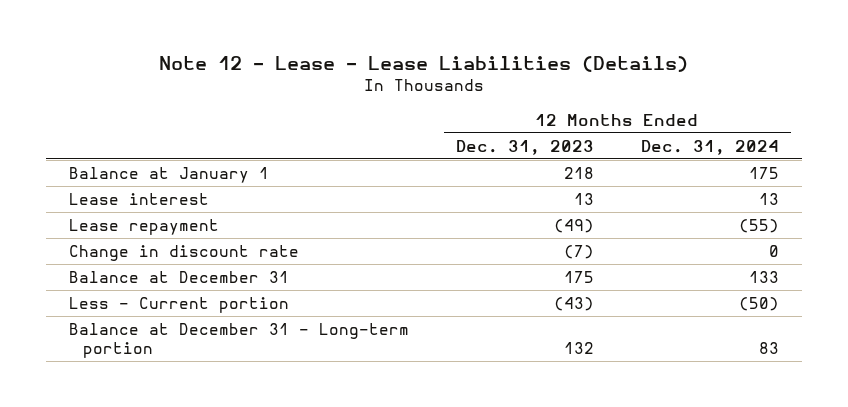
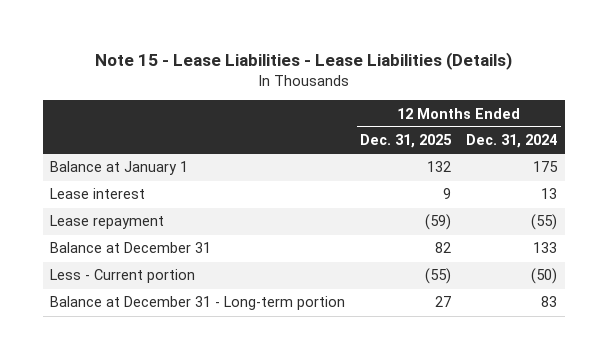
[159,55,689,72] Note 12 - Lease - Lease Liabilities (Details) -> [94,51,512,70] Note 15 - Lease Liabilities - Lease Liabilities (Details)
[456,139,595,155] Dec. 31, 2023 -> none
none -> [360,134,453,149] Dec. 31, 2025
[69,244,300,261] Change in discount rate -> none

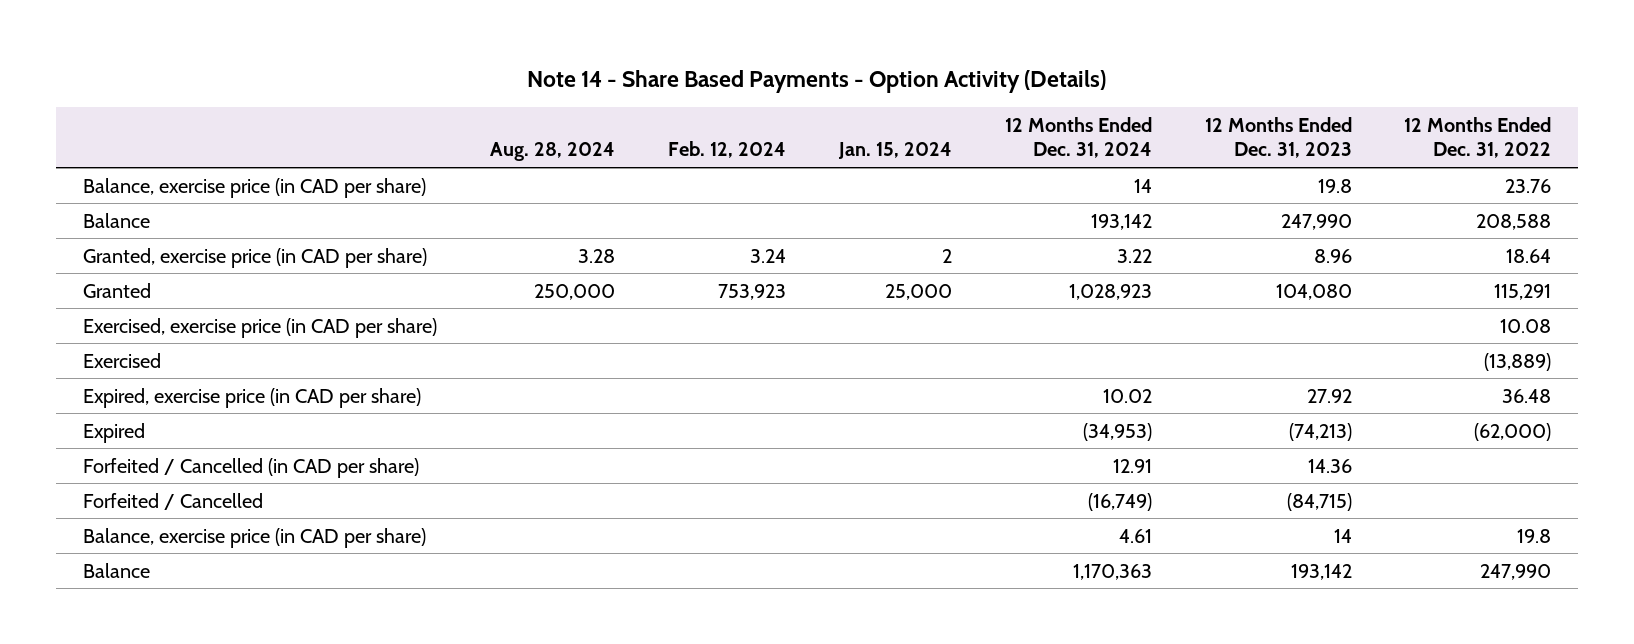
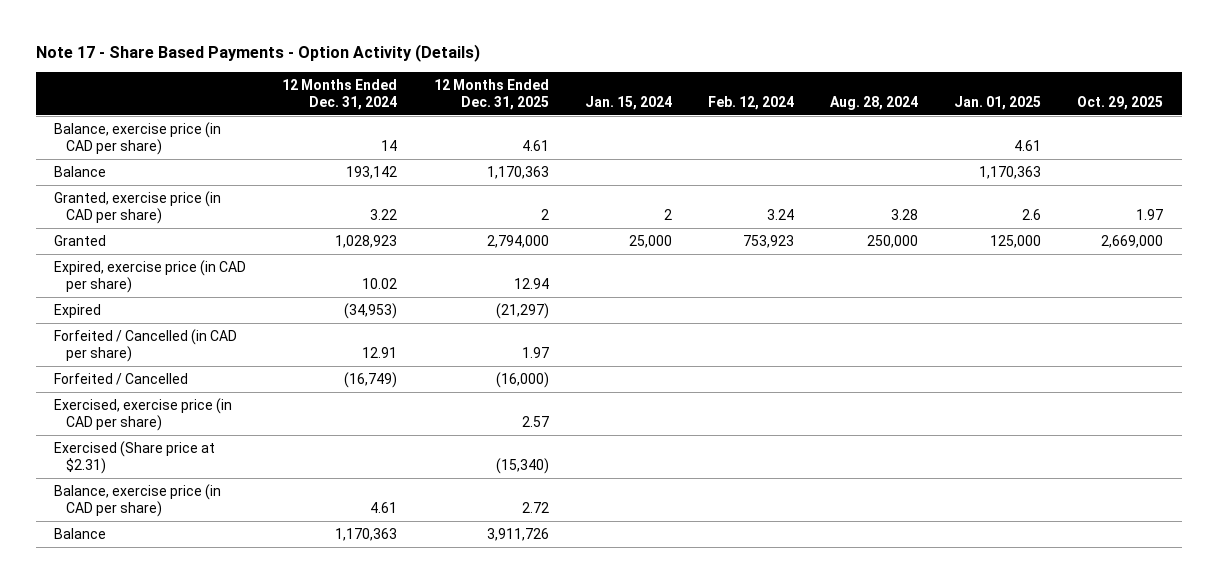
[527,70,1107,94] Note 14 - Share Based Payments - Option Activity (Details) -> [36,43,481,62] Note 17 - Share Based Payments - Option Activity (Details)
[1204,116,1352,159] 12 Months Ended Dec. 31, 2023 -> none
[1404,116,1552,159] 12 Months Ended Dec. 31, 2022 -> none
none -> [433,78,549,110] 12 Months Ended Dec. 31, 2025
none -> [954,95,1042,110] Jan. 01, 2025
none -> [1077,95,1164,110] Oct. 29, 2025
[82,352,161,368] Exercised -> none
[82,317,437,338] Exercised, exercise price (in CAD per share) -> [54,397,233,431] Exercised, exercise price (in CAD per share)
none -> [54,440,216,474] Exercised (Share price at $2.31)

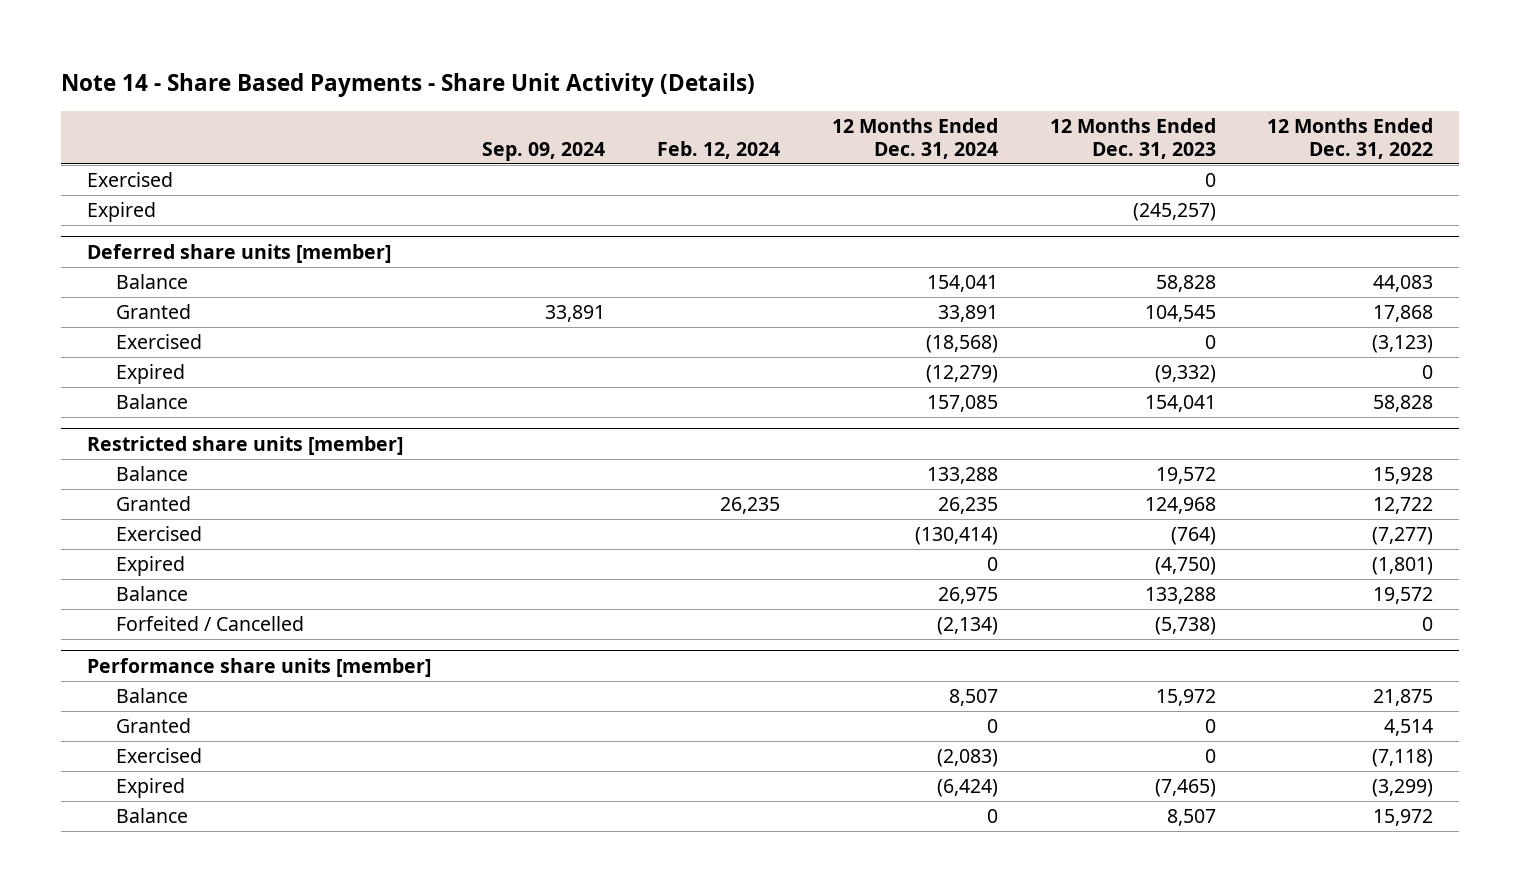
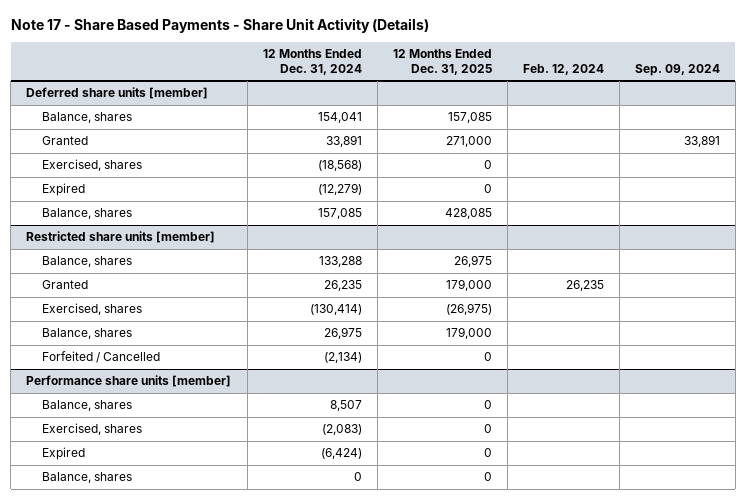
[60,73,755,98] Note 14 - Share Based Payments - Share Unit Activity (Details) -> [10,17,429,33] Note 17 - Share Based Payments - Share Unit Activity (Details)
[1049,117,1216,159] 12 Months Ended Dec. 31, 2023 -> none
[1267,117,1434,159] 12 Months Ended Dec. 31, 2022 -> none
none -> [392,48,492,75] 12 Months Ended Dec. 31, 2025
[86,172,173,188] Exercised -> none
[86,202,156,223] Expired -> none
[116,274,189,290] Balance -> [41,112,132,124] Balance, shares
[116,334,203,350] Exercised -> [41,159,142,172] Exercised, shares
[116,394,189,410] Balance -> [41,208,132,220] Balance, shares
[116,466,189,482] Balance -> [41,256,132,268] Balance, shares
[116,556,186,577] Expired -> none
[116,526,203,542] Exercised -> [41,303,142,316] Exercised, shares
[116,586,189,602] Balance -> [41,328,132,340] Balance, shares
[116,718,192,734] Granted -> none
[116,688,189,704] Balance -> [41,400,132,412] Balance, shares
[116,748,203,764] Exercised -> [41,423,142,436] Exercised, shares
[116,808,189,824] Balance -> [41,472,132,484] Balance, shares

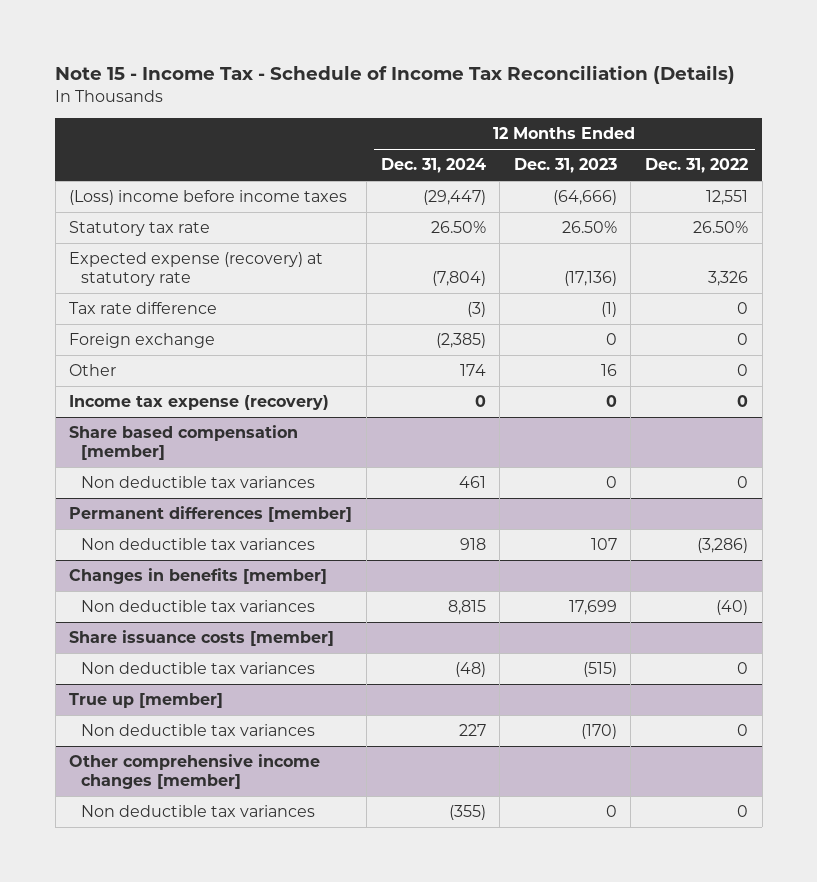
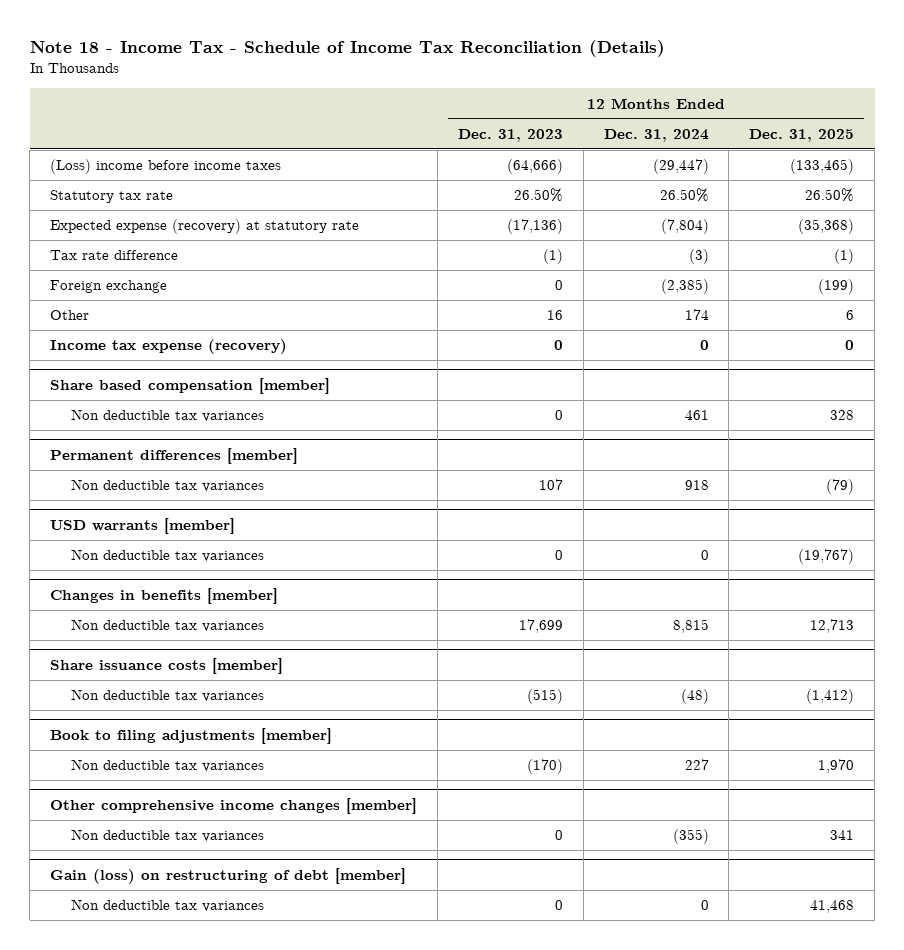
[55,65,736,85] Note 15 - Income Tax - Schedule of Income Tax Reconciliation (Details) -> [29,40,665,58] Note 18 - Income Tax - Schedule of Income Tax Reconciliation (Details)
[644,158,748,174] Dec. 31, 2022 -> none
none -> [749,128,855,142] Dec. 31, 2025
none -> [50,517,236,534] USD warrants [member]
none -> [70,549,264,563] Non deductible tax variances
[69,693,224,709] True up [member] -> none
none -> [50,727,333,744] Book to filing adjustments [member]
none -> [50,867,407,884] Gain (loss) on restructuring of debt [member]
none -> [70,899,264,913] Non deductible tax variances

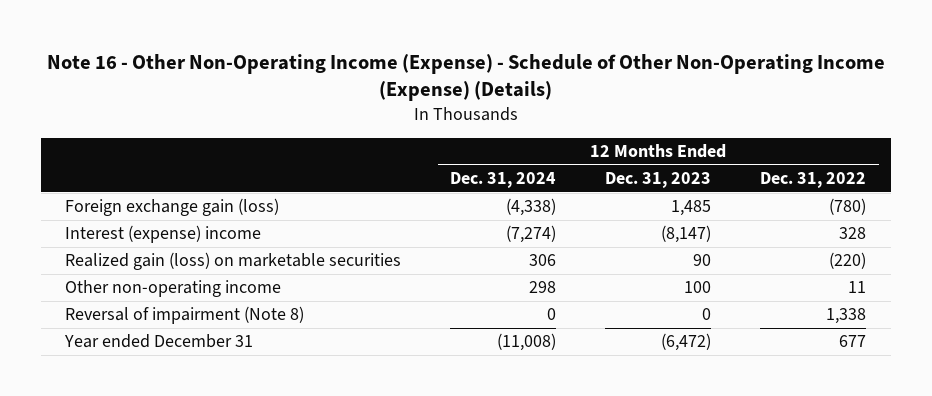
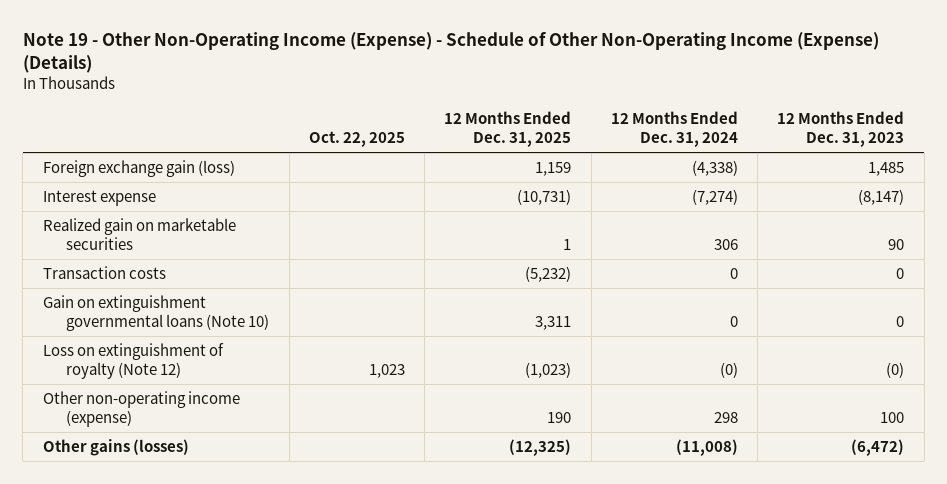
[46,53,885,102] Note 16 - Other Non-Operating Income (Expense) - Schedule of Other Non-Operating Income (Expense) (Details) -> [22,32,879,74] Note 19 - Other Non-Operating Income (Expense) - Schedule of Other Non-Operating Income (Expense) (Details)
[760,172,867,189] Dec. 31, 2022 -> none
none -> [308,131,405,148] Oct. 22, 2025
none -> [444,111,572,148] 12 Months Ended Dec. 31, 2025
[65,306,305,325] Reversal of impairment (Note 8) -> none
[65,225,262,244] Interest (expense) income -> [42,189,156,206] Interest expense
[65,252,402,271] Realized gain (loss) on marketable securities -> [42,217,236,251] Realized gain on marketable securities
none -> [42,265,166,279] Transaction costs
none -> [42,294,270,332] Gain on extinguishment governmental loans (Note 10)
none -> [42,342,224,380] Loss on extinguishment of royalty (Note 12)
[65,280,282,298] Other non-operating income -> [42,390,240,428] Other non-operating income (expense)
[64,334,254,349] Year ended December 31 -> [42,438,189,456] Other gains (losses)

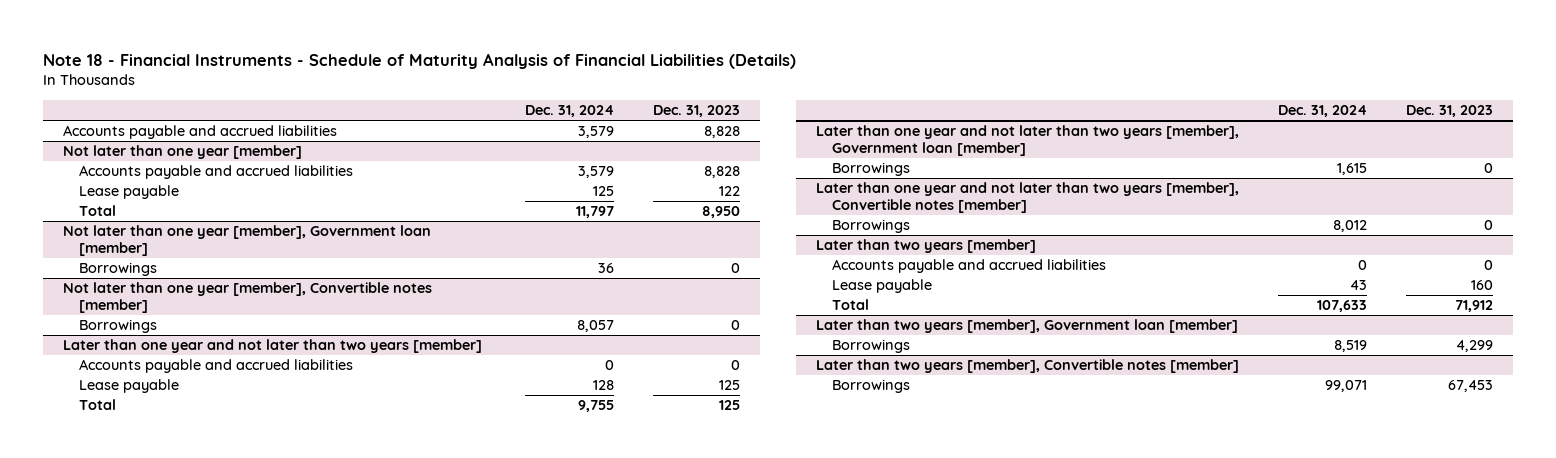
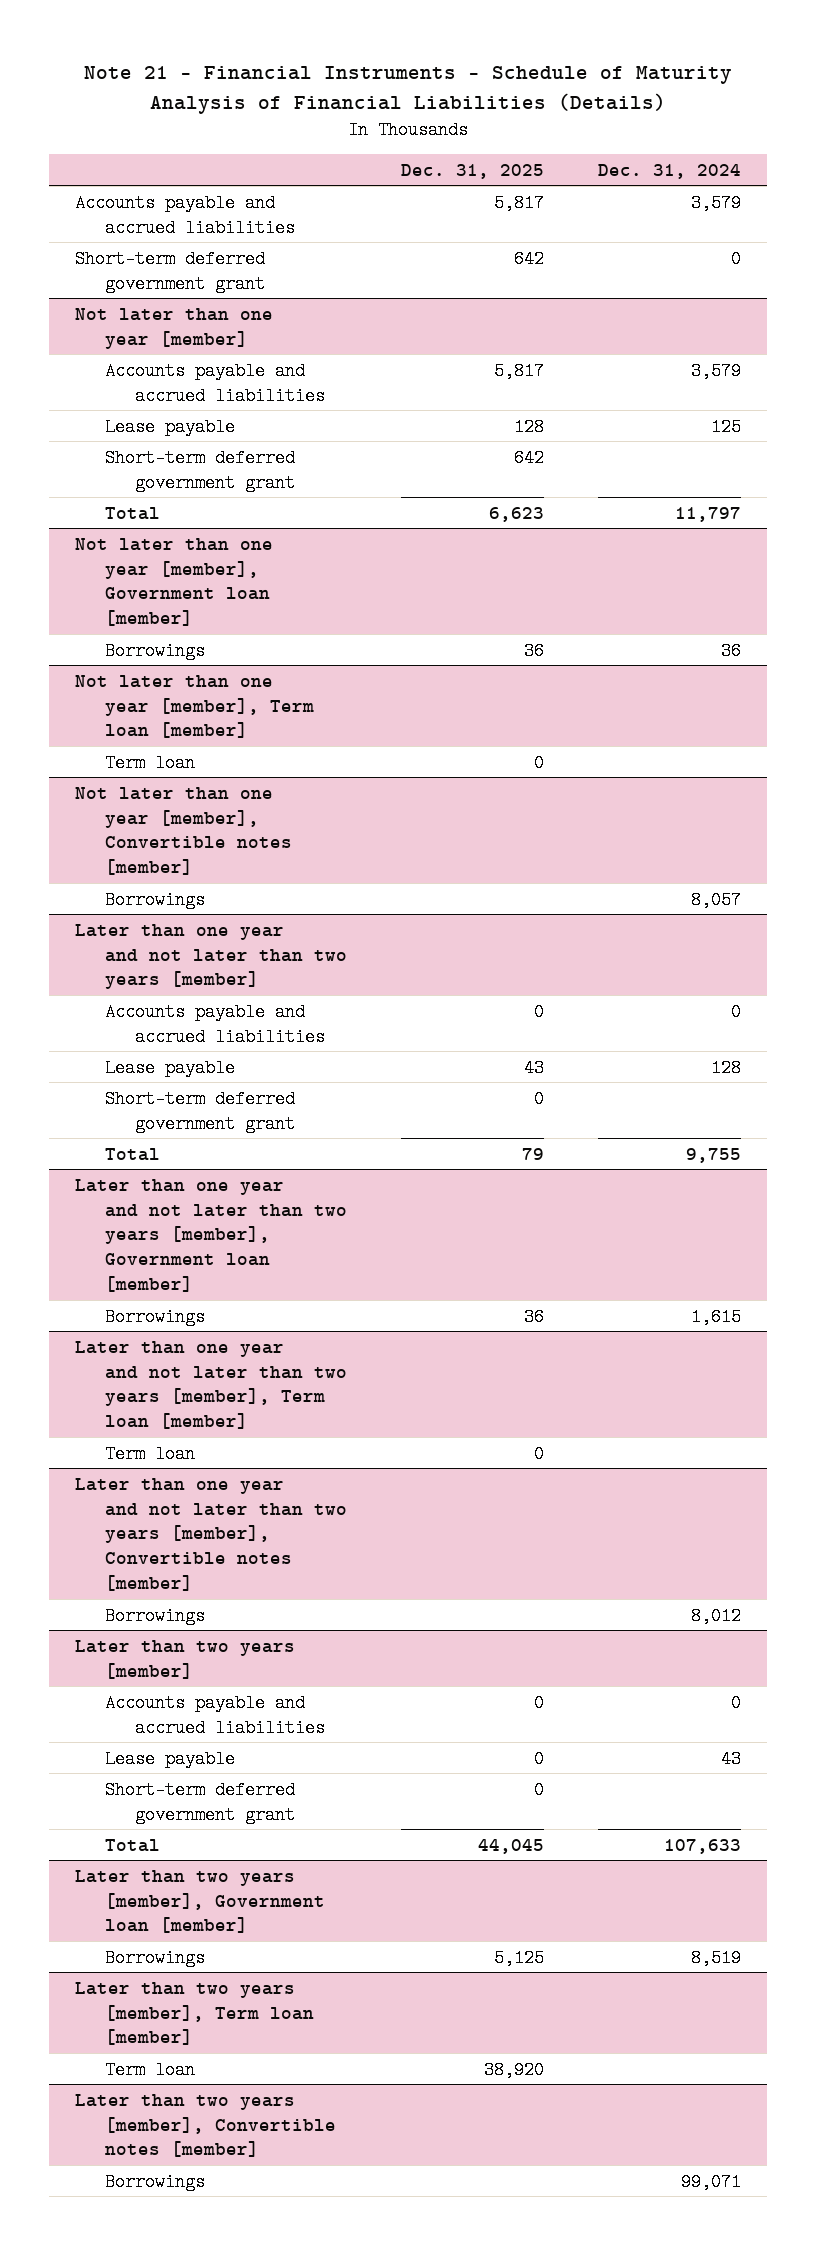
[43,52,797,69] Note 18 - Financial Instruments - Schedule of Maturity Analysis of Financial Liabilities (Details) -> [83,65,732,114] Note 21 - Financial Instruments - Schedule of Maturity Analysis of Financial Liabilities (Details)
[653,105,741,118] Dec. 31, 2023 -> none
none -> [400,163,544,179] Dec. 31, 2025
none -> [75,249,266,293] Short-term deferred government grant
none -> [105,448,296,492] Short-term deferred government grant
none -> [75,674,315,739] Not later than one year [member], Term loan [member]
none -> [105,753,196,772] Term loan
none -> [105,1089,296,1133] Short-term deferred government grant
none -> [75,1340,348,1430] Later than one year and not later than two years [member], Term loan [member]
none -> [105,1444,196,1463] Term loan
none -> [105,1780,296,1824] Short-term deferred government grant
none -> [75,1981,315,2046] Later than two years [member], Term loan [member]
none -> [105,2060,196,2079] Term loan

